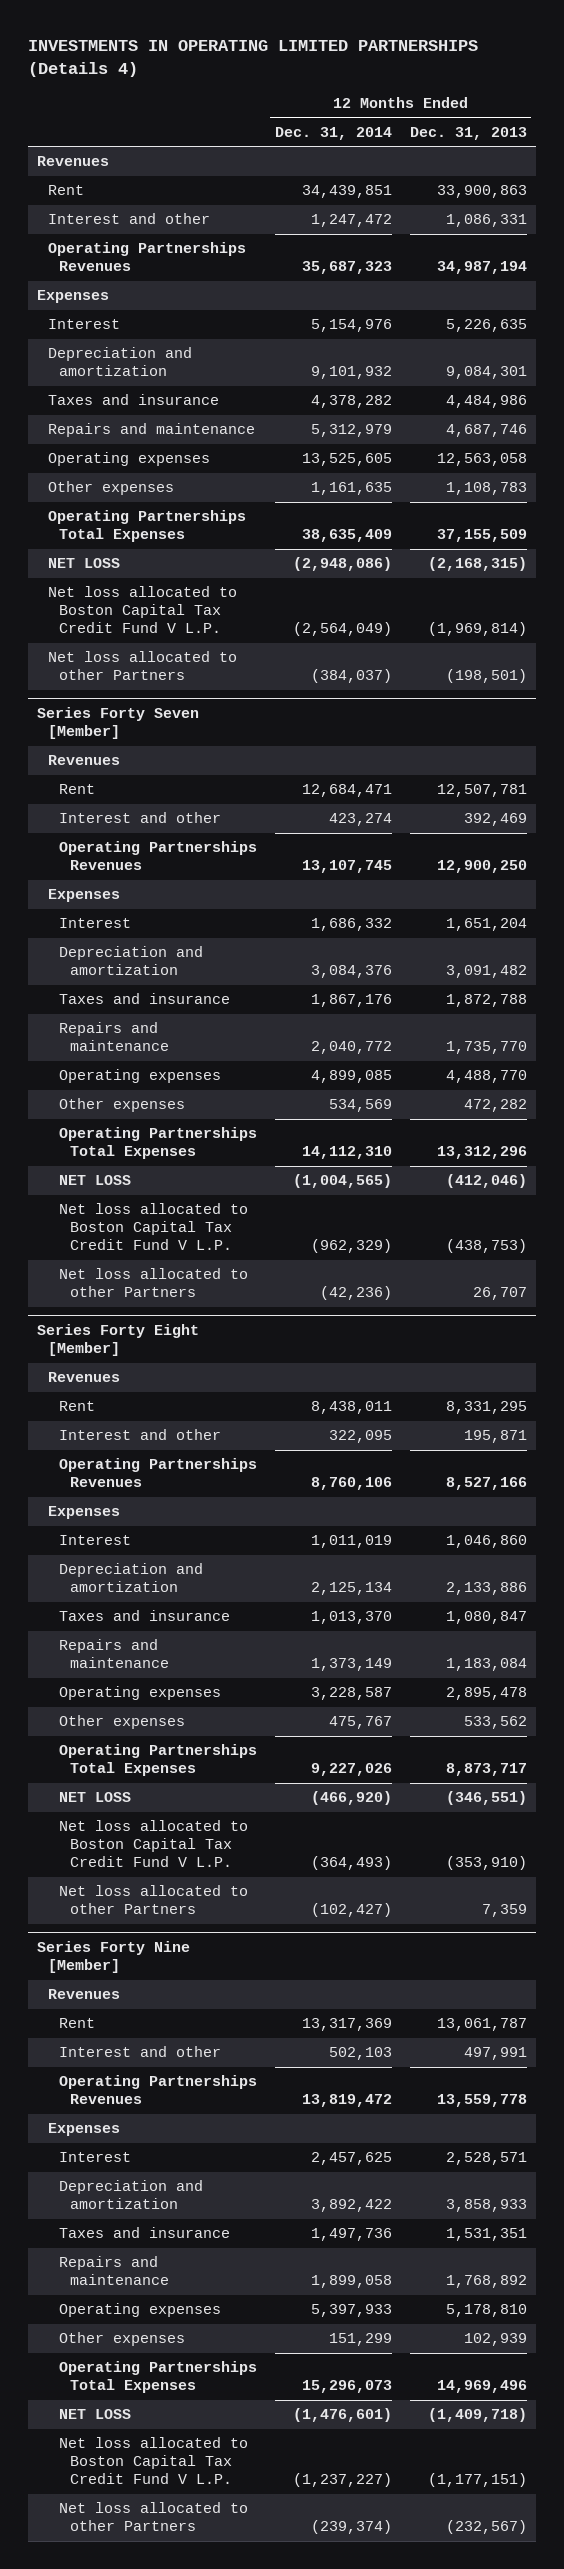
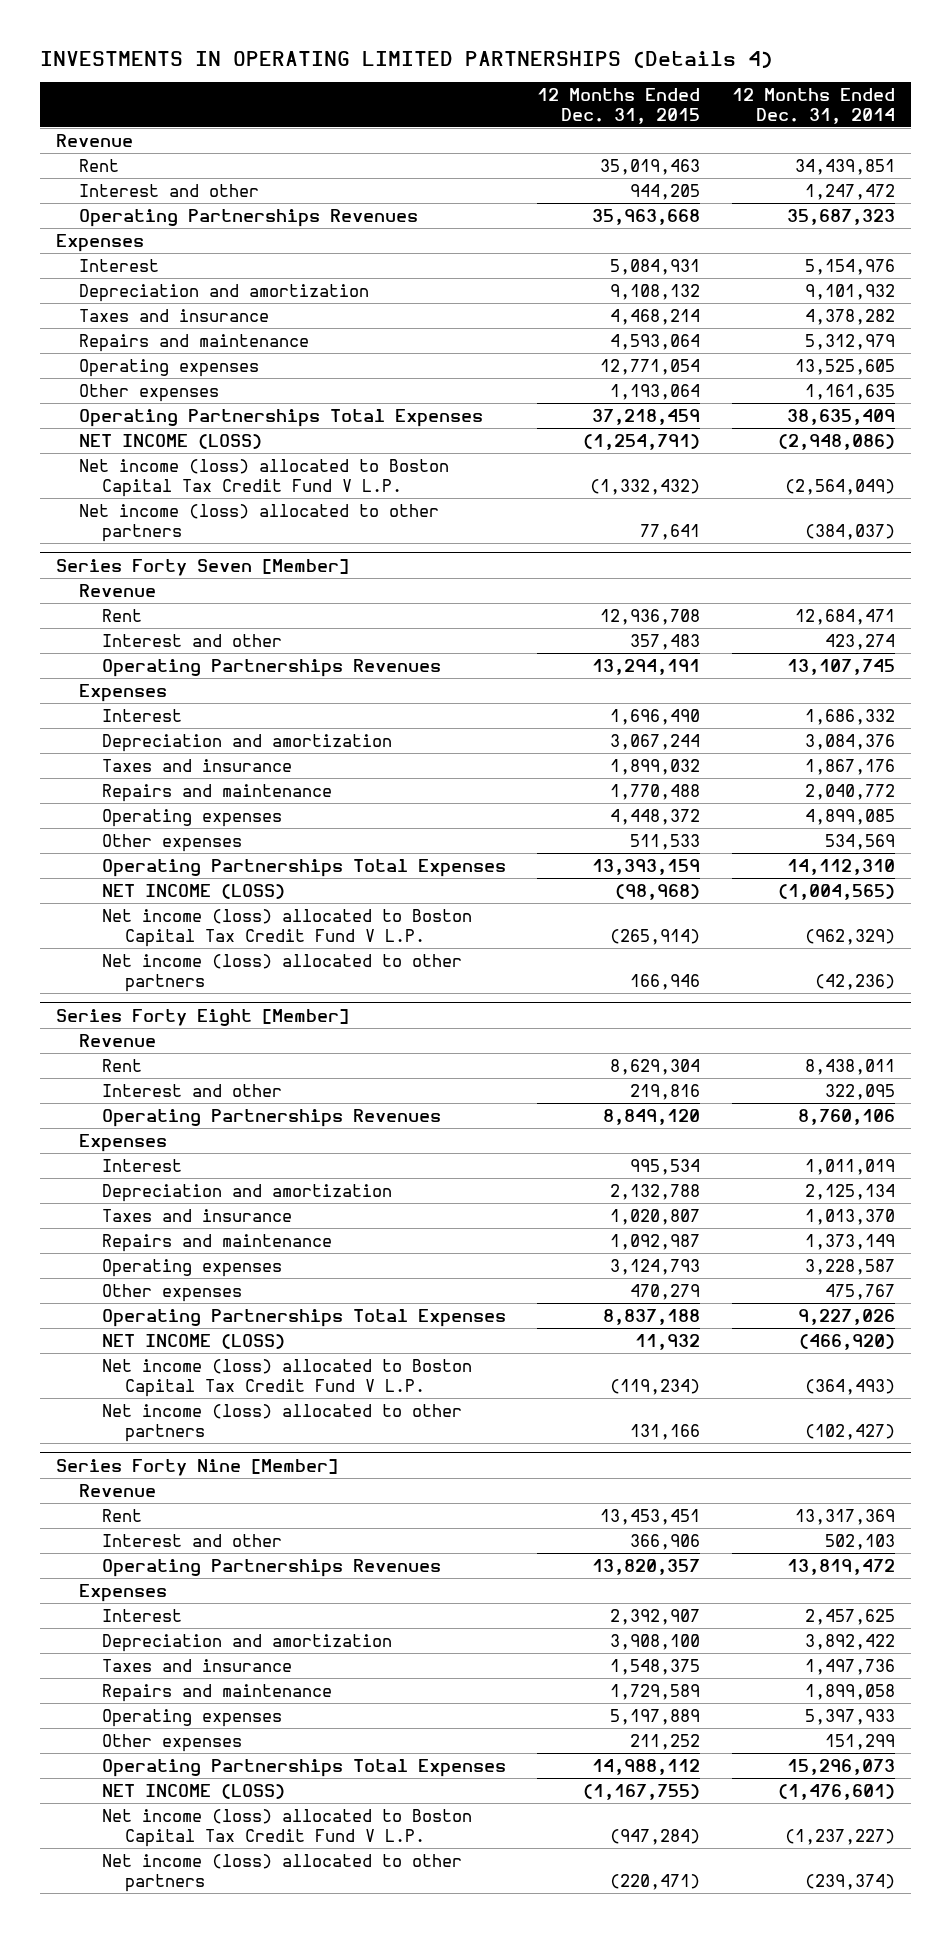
[409,126,527,140] Dec. 31, 2013 -> none
none -> [537,87,701,124] 12 Months Ended Dec. 31, 2015
[36,156,109,167] Revenues -> [55,133,133,147] Revenue
[47,558,120,569] NET LOSS -> [78,433,262,449] NET INCOME (LOSS)
[47,586,237,634] Net loss allocated to Boston Capital Tax Credit Fund V L.P. -> [78,458,449,497] Net income (loss) allocated to Boston Capital Tax Credit Fund V L.P.
[47,651,237,681] Net loss allocated to other Partners -> [78,503,439,542] Net income (loss) allocated to other partners
[47,755,120,766] Revenues -> [78,583,156,597] Revenue
[58,1175,131,1186] NET LOSS -> [102,883,286,899] NET INCOME (LOSS)
[58,1203,248,1251] Net loss allocated to Boston Capital Tax Credit Fund V L.P. -> [102,908,473,947] Net income (loss) allocated to Boston Capital Tax Credit Fund V L.P.
[58,1268,248,1298] Net loss allocated to other Partners -> [102,953,463,992] Net income (loss) allocated to other partners
[47,1372,120,1383] Revenues -> [78,1033,156,1047] Revenue
[58,1792,131,1803] NET LOSS -> [102,1333,286,1349] NET INCOME (LOSS)
[58,1820,248,1868] Net loss allocated to Boston Capital Tax Credit Fund V L.P. -> [102,1358,473,1397] Net income (loss) allocated to Boston Capital Tax Credit Fund V L.P.
[58,1885,248,1915] Net loss allocated to other Partners -> [102,1403,463,1442] Net income (loss) allocated to other partners
[47,1989,120,2000] Revenues -> [78,1483,156,1497] Revenue
[58,2409,131,2420] NET LOSS -> [102,1783,286,1799] NET INCOME (LOSS)
[58,2437,248,2485] Net loss allocated to Boston Capital Tax Credit Fund V L.P. -> [102,1808,473,1847] Net income (loss) allocated to Boston Capital Tax Credit Fund V L.P.
[58,2502,248,2532] Net loss allocated to other Partners -> [102,1853,463,1892] Net income (loss) allocated to other partners

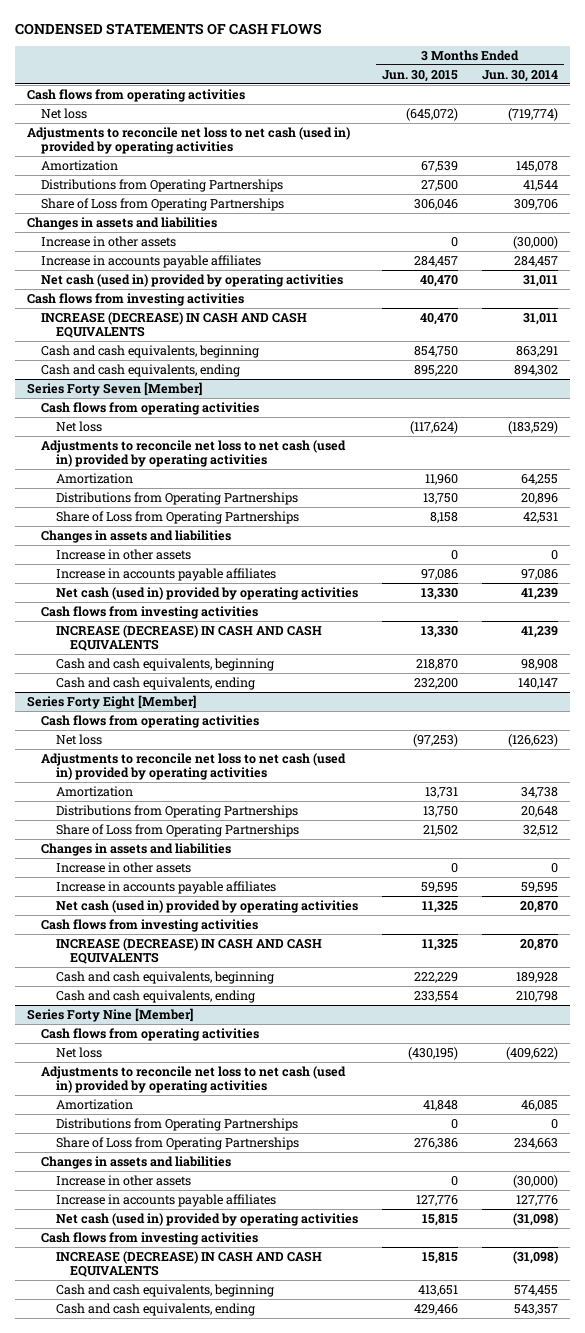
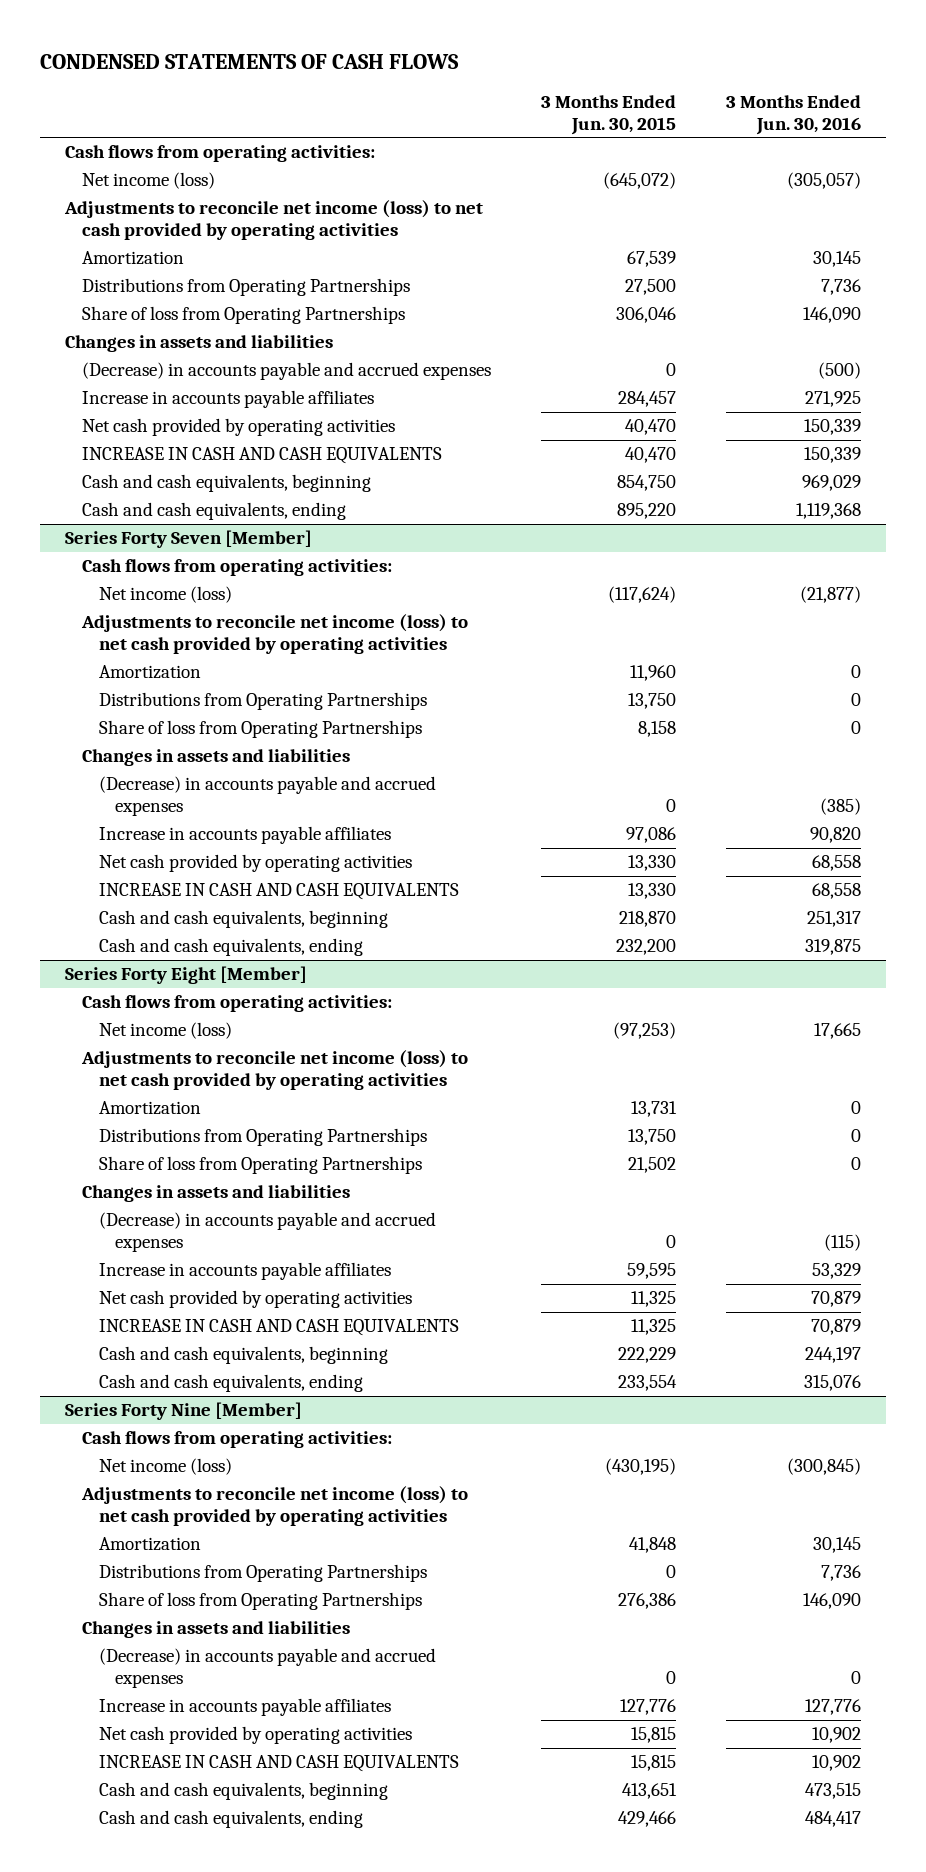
[481,69,558,82] Jun. 30, 2014 -> none
none -> [725,94,861,135] 3 Months Ended Jun. 30, 2016
[26,88,245,102] Cash flows from operating activities -> [65,145,376,163] Cash flows from operating activities:
[41,107,88,119] Net loss -> [81,172,215,190] Net income (loss)
[26,126,350,155] Adjustments to reconcile net loss to net cash (used in) provided by operating activities -> [64,200,484,241] Adjustments to reconcile net income (loss) to net cash provided by operating activities
[41,197,285,211] Share of Loss from Operating Partnerships -> [81,306,405,325] Share of loss from Operating Partnerships
[41,235,177,247] Increase in other assets -> none
none -> [81,362,491,381] (Decrease) in accounts payable and accrued expenses
[26,292,244,306] Cash flows from investing activities -> none
[41,273,344,287] Net cash (used in) provided by operating activities -> [81,418,395,437] Net cash provided by operating activities
[41,311,308,339] INCREASE (DECREASE) IN CASH AND CASH EQUIVALENTS -> [81,447,442,465] INCREASE IN CASH AND CASH EQUIVALENTS
[41,401,260,415] Cash flows from operating activities -> [81,559,392,577] Cash flows from operating activities:
[55,420,102,432] Net loss -> [98,586,232,604] Net income (loss)
[41,439,347,468] Adjustments to reconcile net loss to net cash (used in) provided by operating activities -> [80,614,468,655] Adjustments to reconcile net income (loss) to net cash provided by operating activities
[55,510,299,524] Share of Loss from Operating Partnerships -> [98,720,422,739] Share of loss from Operating Partnerships
[55,548,191,560] Increase in other assets -> none
none -> [98,776,436,817] (Decrease) in accounts payable and accrued expenses
[41,605,259,619] Cash flows from investing activities -> none
[55,586,358,600] Net cash (used in) provided by operating activities -> [98,854,412,873] Net cash provided by operating activities
[55,624,322,652] INCREASE (DECREASE) IN CASH AND CASH EQUIVALENTS -> [98,883,459,901] INCREASE IN CASH AND CASH EQUIVALENTS
[41,714,260,728] Cash flows from operating activities -> [81,995,392,1013] Cash flows from operating activities:
[55,733,102,745] Net loss -> [98,1022,232,1040] Net income (loss)
[41,752,347,781] Adjustments to reconcile net loss to net cash (used in) provided by operating activities -> [80,1050,468,1091] Adjustments to reconcile net income (loss) to net cash provided by operating activities
[55,823,299,837] Share of Loss from Operating Partnerships -> [98,1156,422,1175] Share of loss from Operating Partnerships
[55,861,191,873] Increase in other assets -> none
none -> [98,1212,436,1253] (Decrease) in accounts payable and accrued expenses
[41,918,259,932] Cash flows from investing activities -> none
[55,899,358,913] Net cash (used in) provided by operating activities -> [98,1290,412,1309] Net cash provided by operating activities
[55,937,322,965] INCREASE (DECREASE) IN CASH AND CASH EQUIVALENTS -> [98,1319,459,1337] INCREASE IN CASH AND CASH EQUIVALENTS
[41,1027,260,1041] Cash flows from operating activities -> [81,1431,392,1449] Cash flows from operating activities:
[55,1046,102,1058] Net loss -> [98,1458,232,1476] Net income (loss)
[41,1065,347,1094] Adjustments to reconcile net loss to net cash (used in) provided by operating activities -> [80,1486,468,1527] Adjustments to reconcile net income (loss) to net cash provided by operating activities
[55,1136,299,1150] Share of Loss from Operating Partnerships -> [98,1592,422,1611] Share of loss from Operating Partnerships
[55,1174,191,1186] Increase in other assets -> none
none -> [98,1648,436,1689] (Decrease) in accounts payable and accrued expenses
[41,1231,259,1245] Cash flows from investing activities -> none
[55,1212,358,1226] Net cash (used in) provided by operating activities -> [98,1726,412,1745] Net cash provided by operating activities
[55,1250,322,1278] INCREASE (DECREASE) IN CASH AND CASH EQUIVALENTS -> [98,1755,459,1773] INCREASE IN CASH AND CASH EQUIVALENTS

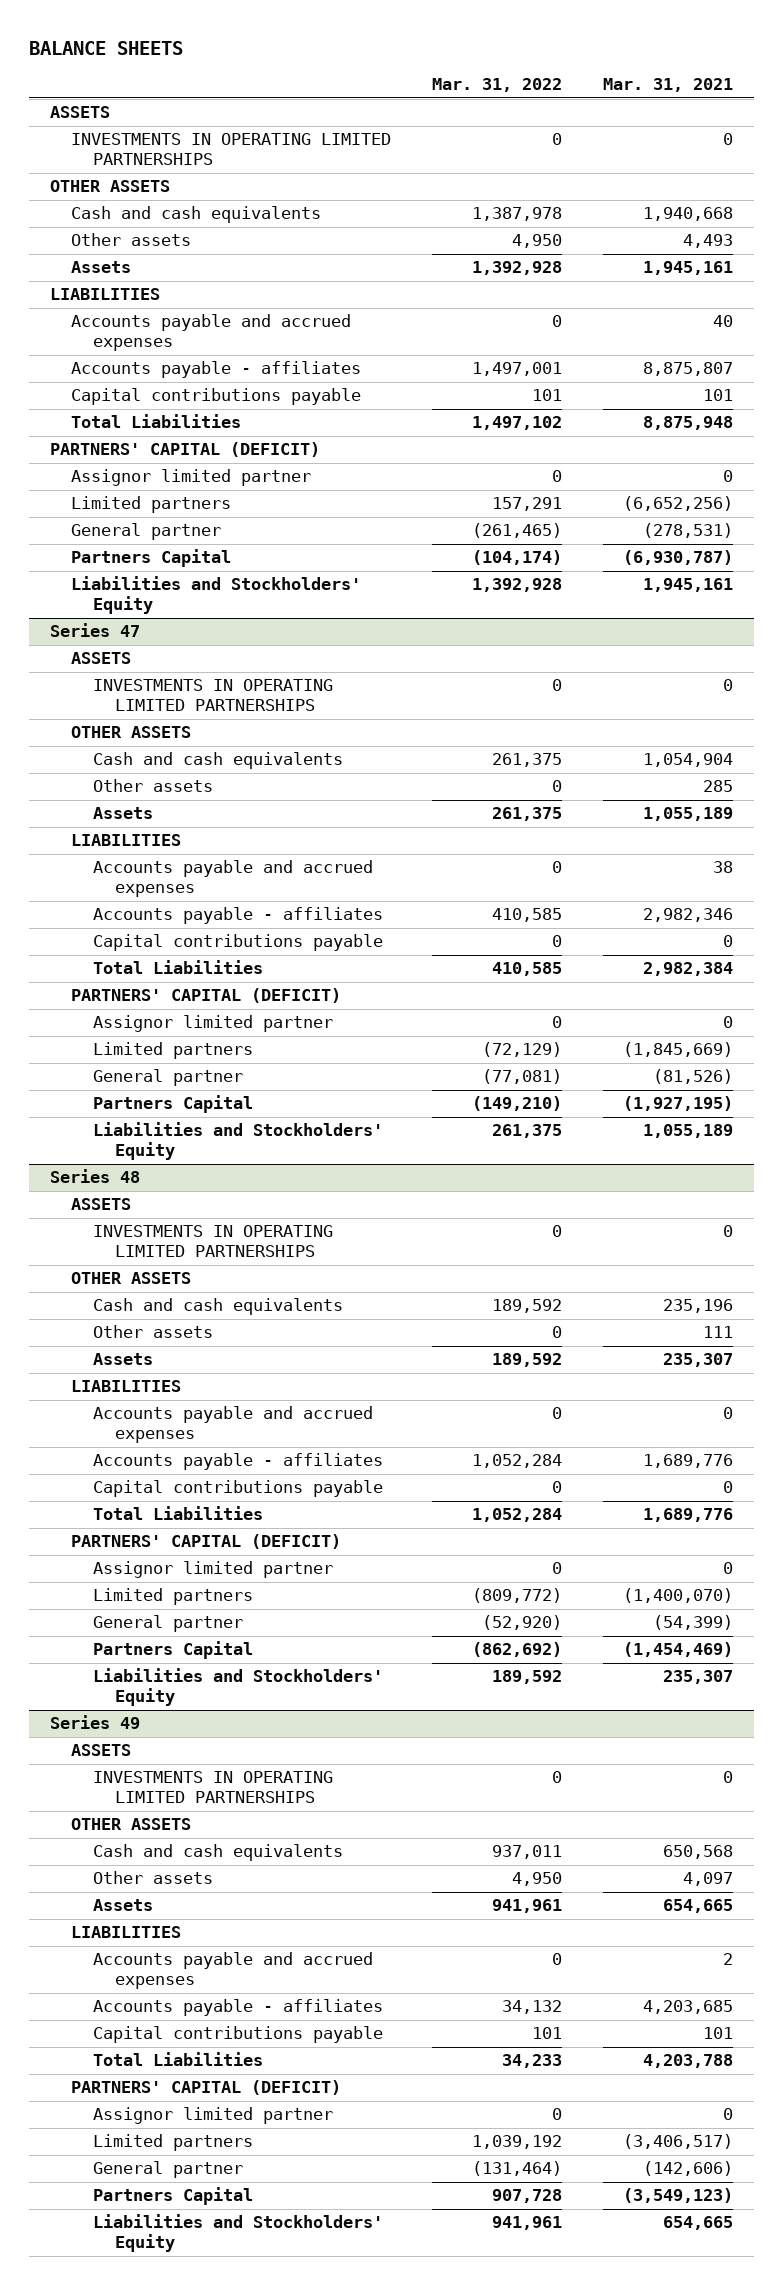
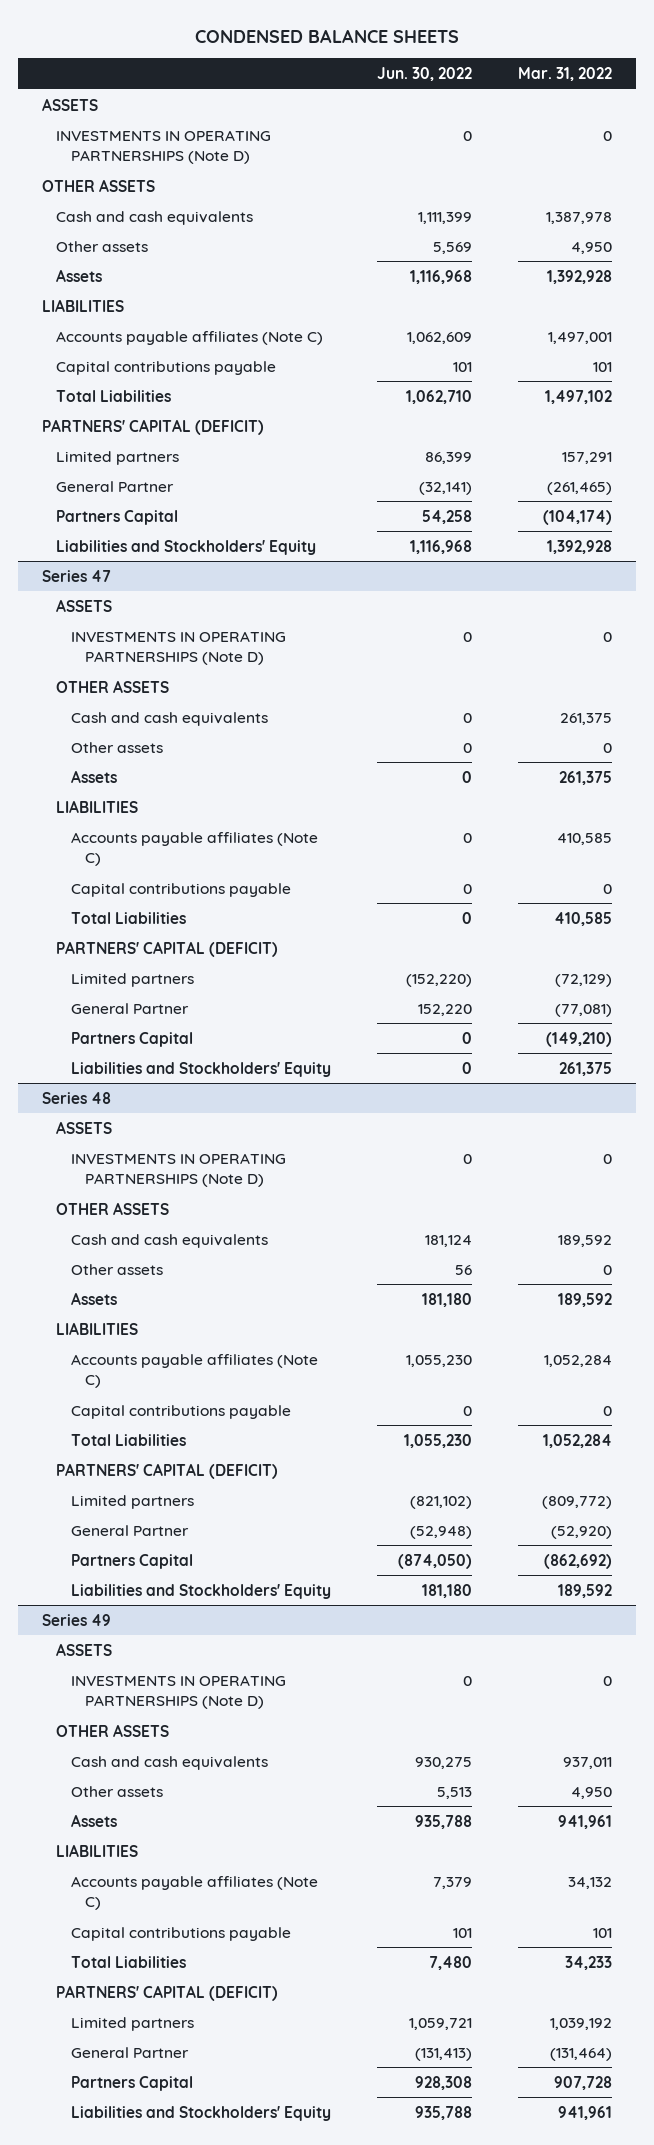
[29,40,184,55] BALANCE SHEETS -> [194,28,459,43] CONDENSED BALANCE SHEETS
[603,78,734,93] Mar. 31, 2021 -> none
none -> [376,67,472,82] Jun. 30, 2022
[71,133,392,166] INVESTMENTS IN OPERATING LIMITED PARTNERSHIPS -> [56,129,272,165] INVESTMENTS IN OPERATING PARTNERSHIPS (Note D)
[71,314,352,352] Accounts payable and accrued expenses -> none
[71,361,362,379] Accounts payable - affiliates -> [56,330,324,345] Accounts payable affiliates (Note C)
[71,469,312,487] Assignor limited partner -> none
[71,523,222,541] General partner -> [56,480,175,492] General Partner
[93,679,334,712] INVESTMENTS IN OPERATING LIMITED PARTNERSHIPS -> [70,630,286,666] INVESTMENTS IN OPERATING PARTNERSHIPS (Note D)
[93,860,374,898] Accounts payable and accrued expenses -> none
[93,907,384,925] Accounts payable - affiliates -> [70,831,318,867] Accounts payable affiliates (Note C)
[93,1015,334,1033] Assignor limited partner -> none
[93,1069,244,1087] General partner -> [70,1002,189,1014] General Partner
[93,1225,334,1258] INVESTMENTS IN OPERATING LIMITED PARTNERSHIPS -> [70,1152,286,1188] INVESTMENTS IN OPERATING PARTNERSHIPS (Note D)
[93,1406,374,1444] Accounts payable and accrued expenses -> none
[93,1453,384,1471] Accounts payable - affiliates -> [70,1353,318,1389] Accounts payable affiliates (Note C)
[93,1561,334,1579] Assignor limited partner -> none
[93,1615,244,1633] General partner -> [70,1524,189,1536] General Partner
[93,1771,334,1804] INVESTMENTS IN OPERATING LIMITED PARTNERSHIPS -> [70,1674,286,1710] INVESTMENTS IN OPERATING PARTNERSHIPS (Note D)
[93,1952,374,1990] Accounts payable and accrued expenses -> none
[93,1999,384,2017] Accounts payable - affiliates -> [70,1875,318,1911] Accounts payable affiliates (Note C)
[93,2107,334,2125] Assignor limited partner -> none
[93,2161,244,2179] General partner -> [70,2046,189,2058] General Partner

